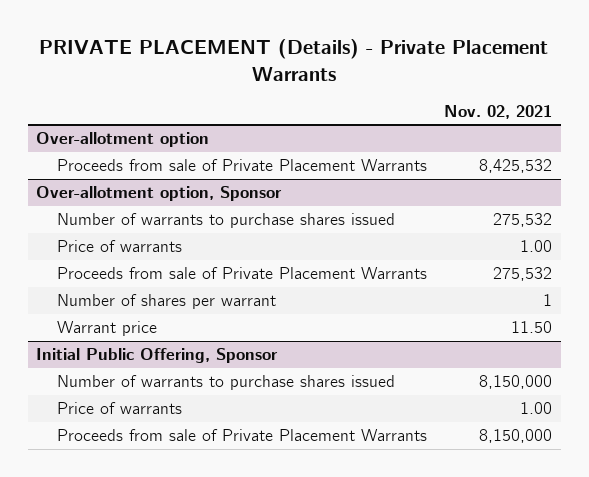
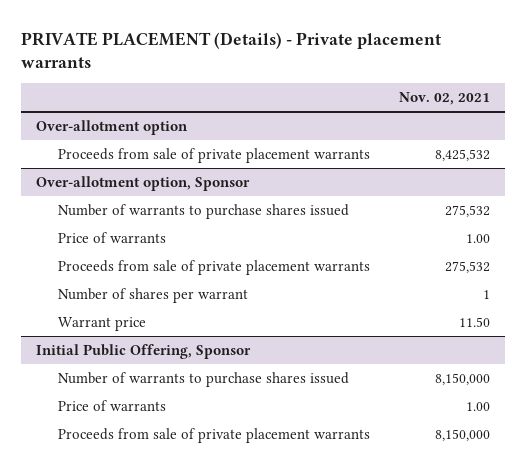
[39,39,549,81] PRIVATE PLACEMENT (Details) - Private Placement Warrants -> [21,31,442,69] PRIVATE PLACEMENT (Details) - Private placement warrants
[57,159,428,172] Proceeds from sale of Private Placement Warrants -> [58,148,371,164] Proceeds from sale of private placement warrants
[57,267,428,280] Proceeds from sale of Private Placement Warrants -> [58,260,371,276] Proceeds from sale of private placement warrants
[57,429,428,442] Proceeds from sale of Private Placement Warrants -> [58,428,371,444] Proceeds from sale of private placement warrants

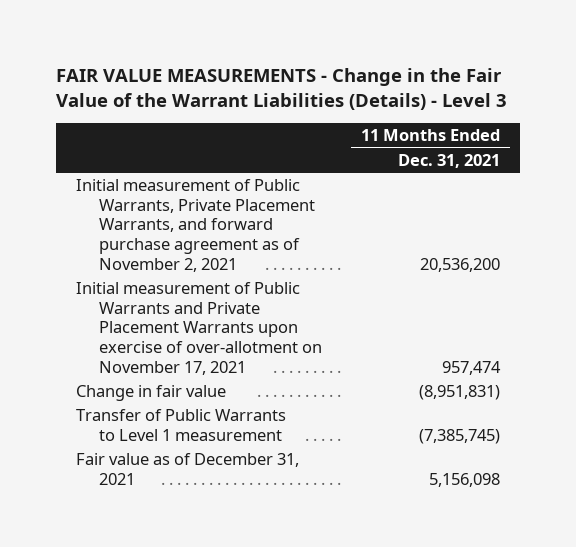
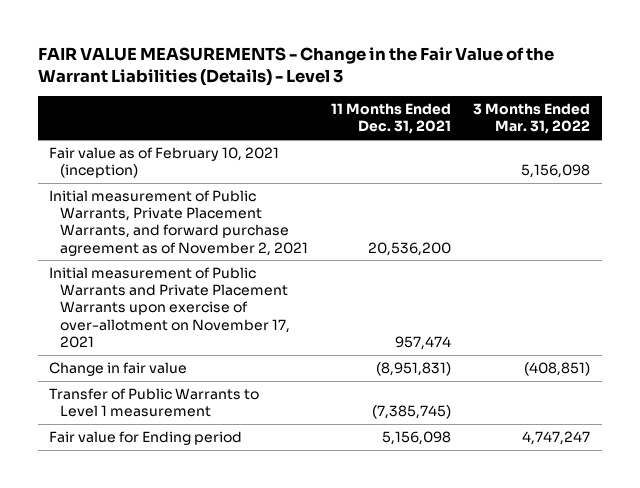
none -> [473,103,591,135] 3 Months Ended Mar. 31, 2022
none -> [49,147,280,179] Fair value as of February 10, 2021 (inception)
[76,453,300,485] Fair value as of December 31, 2021 -> [49,431,243,446] Fair value for Ending period

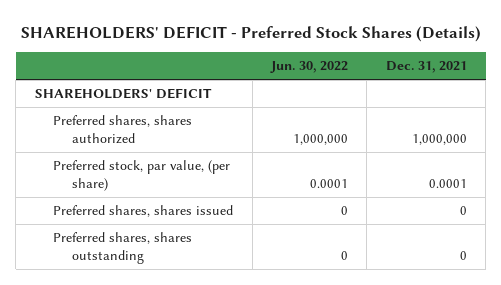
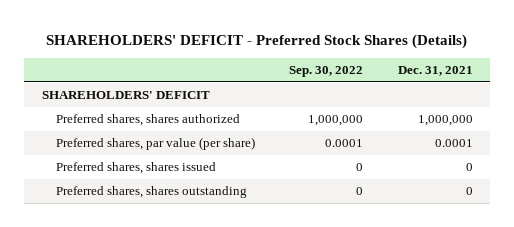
[270,61,349,74] Jun. 30, 2022 -> none
none -> [289,66,364,78] Sep. 30, 2022
[53,160,231,192] Preferred stock, par value, (per share) -> [55,137,255,151] Preferred shares, par value (per share)

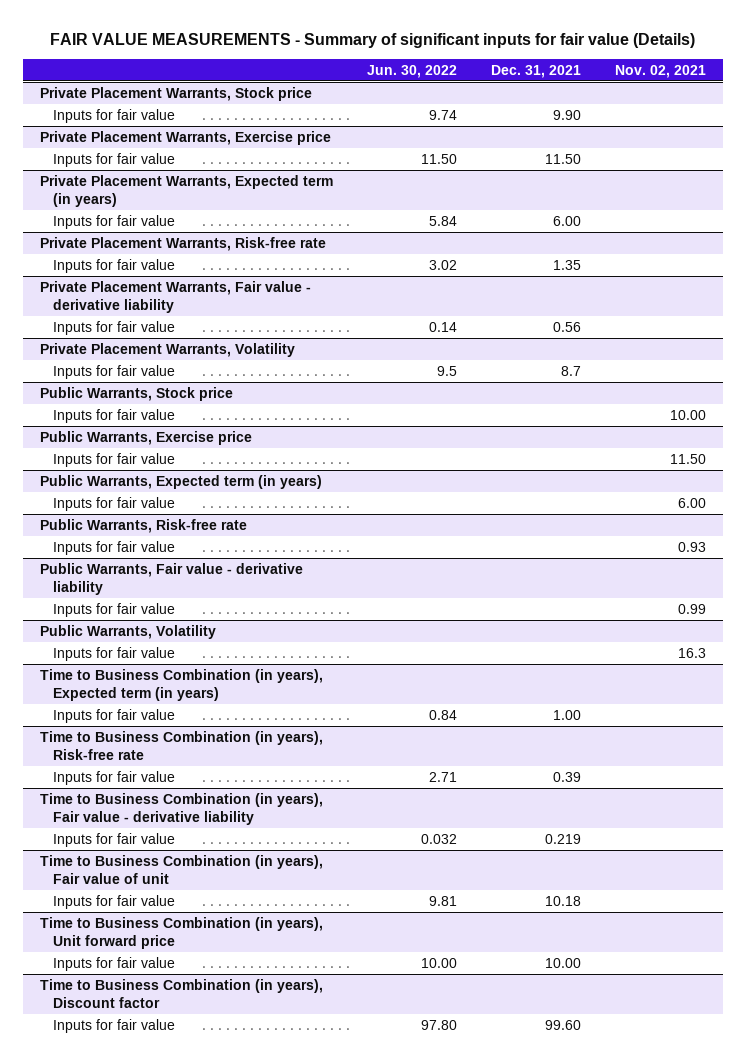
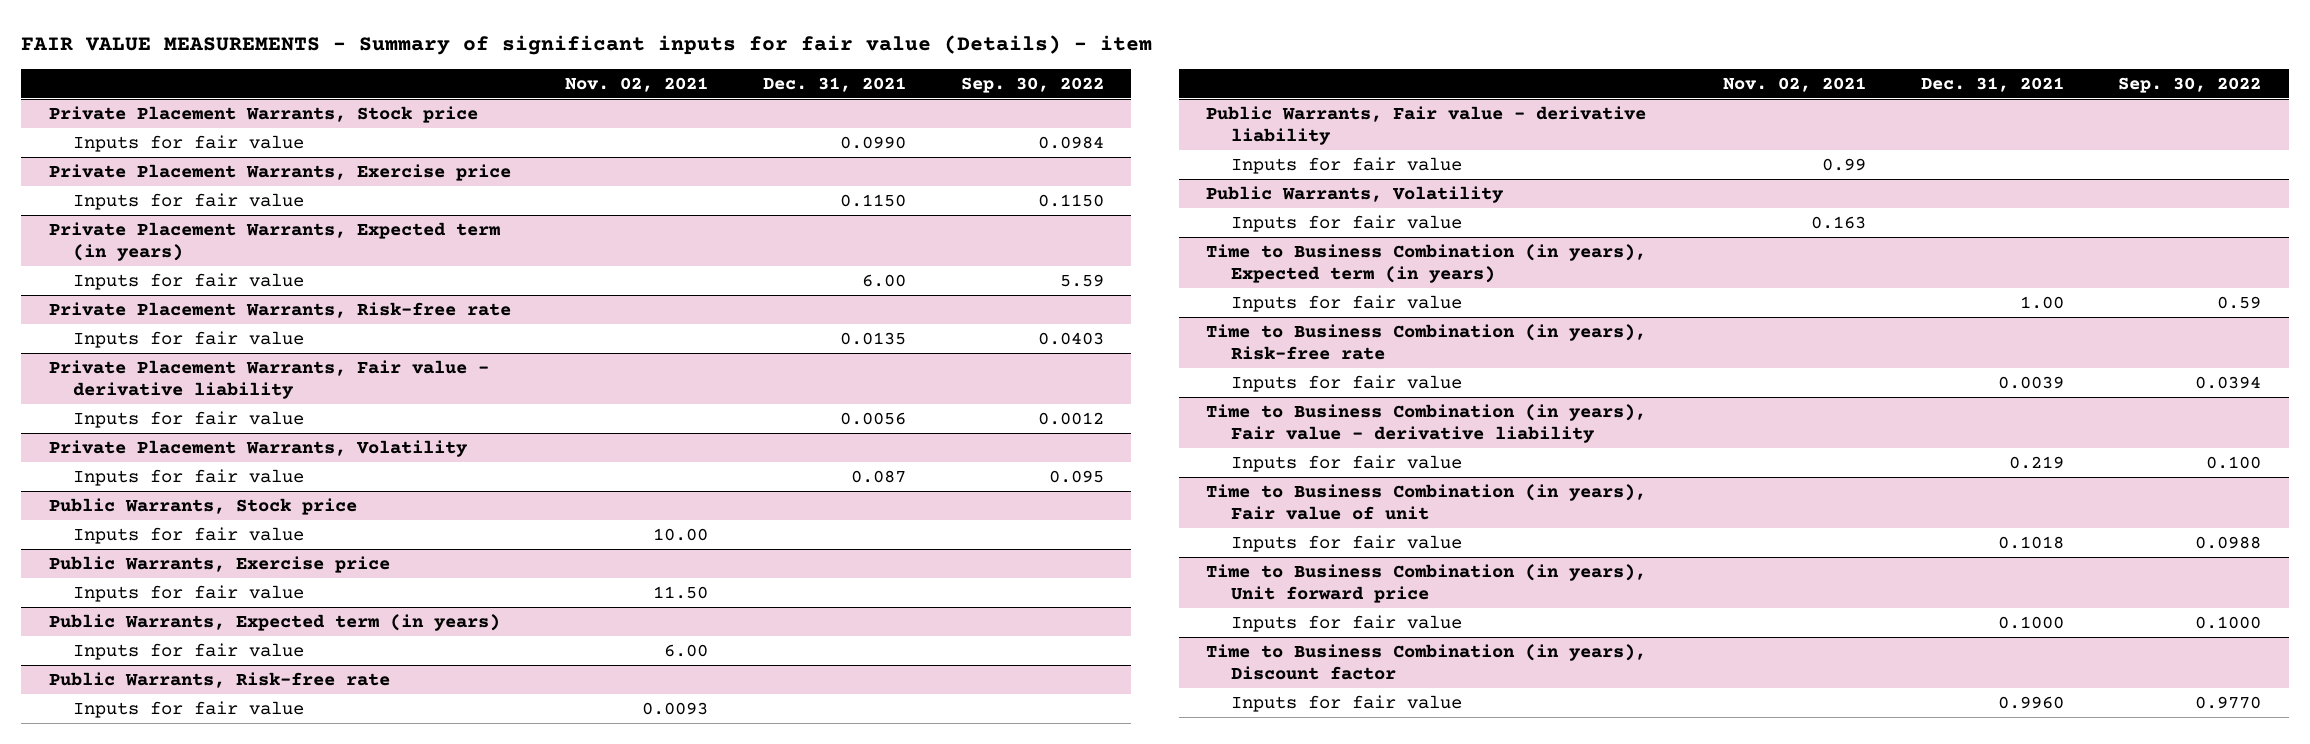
[50,32,696,48] FAIR VALUE MEASUREMENTS - Summary of significant inputs for fair value (Details) -> [21,35,1153,56] FAIR VALUE MEASUREMENTS - Summary of significant inputs for fair value (Details) - item
[367,64,458,78] Jun. 30, 2022 -> none
none -> [961,76,1105,93] Sep. 30, 2022
[553,109,582,120] 9.90 -> [840,135,907,149] 0.0990
[545,153,582,164] 11.50 -> [840,193,907,207] 0.1150
[553,259,582,270] 1.35 -> [840,331,907,345] 0.0135
[553,321,582,332] 0.56 -> [840,411,907,425] 0.0056
[561,365,582,376] 8.7 -> [851,469,907,483] 0.087
[678,541,707,552] 0.93 -> [642,701,709,715] 0.0093
[678,647,707,658] 16.3 -> [1810,215,1866,229] 0.163
[553,771,582,782] 0.39 -> [1997,375,2064,389] 0.0039
[545,895,582,906] 10.18 -> [1997,535,2064,549] 0.1018
[545,957,582,968] 10.00 -> [1997,615,2064,629] 0.1000
[545,1019,582,1030] 99.60 -> [1997,695,2064,709] 0.9960

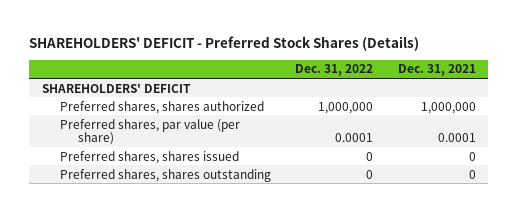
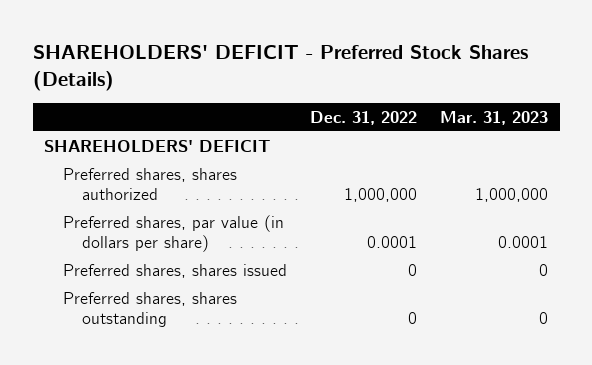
[397,64,476,77] Dec. 31, 2021 -> none
none -> [440,110,549,125] Mar. 31, 2023
[60,118,241,146] Preferred shares, par value (per share) -> [63,214,285,253] Preferred shares, par value (in dollars per share)

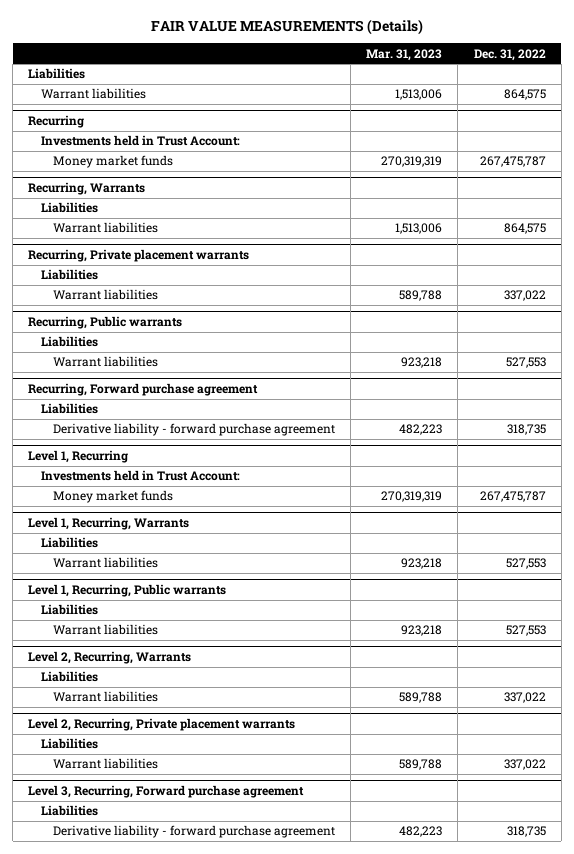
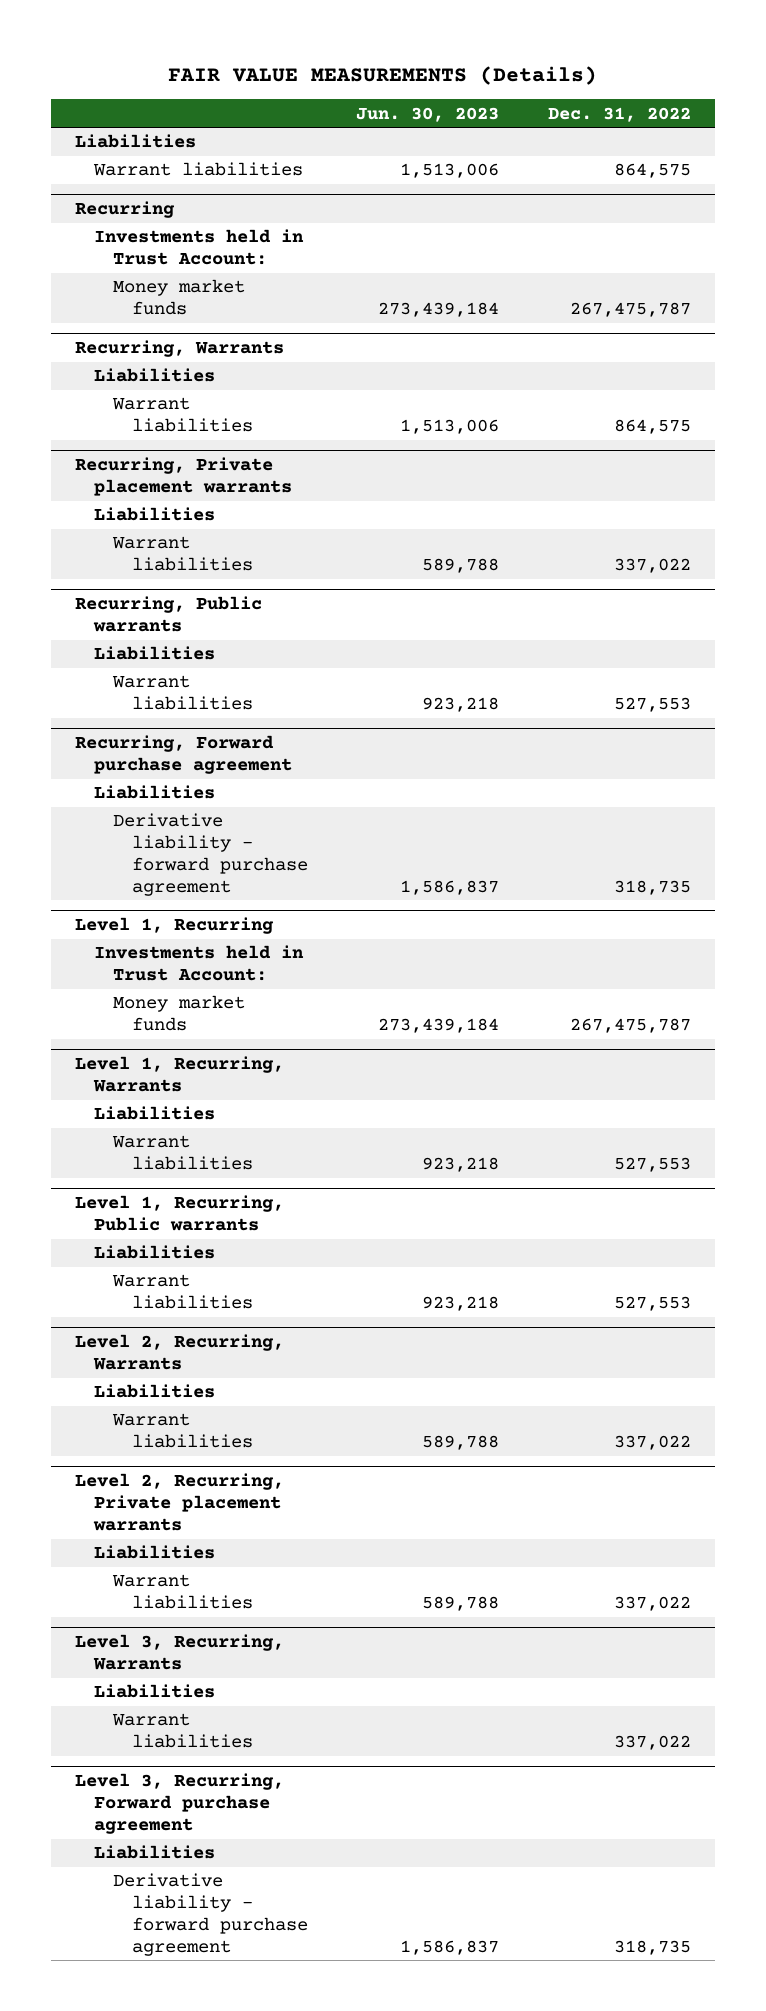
[366,48,443,61] Mar. 31, 2023 -> none
none -> [356,106,500,122] Jun. 30, 2023
none -> [75,1634,285,1671] Level 3, Recurring, Warrants
none -> [94,1684,216,1699] Liabilities
none -> [112,1713,254,1749] Warrant liabilities

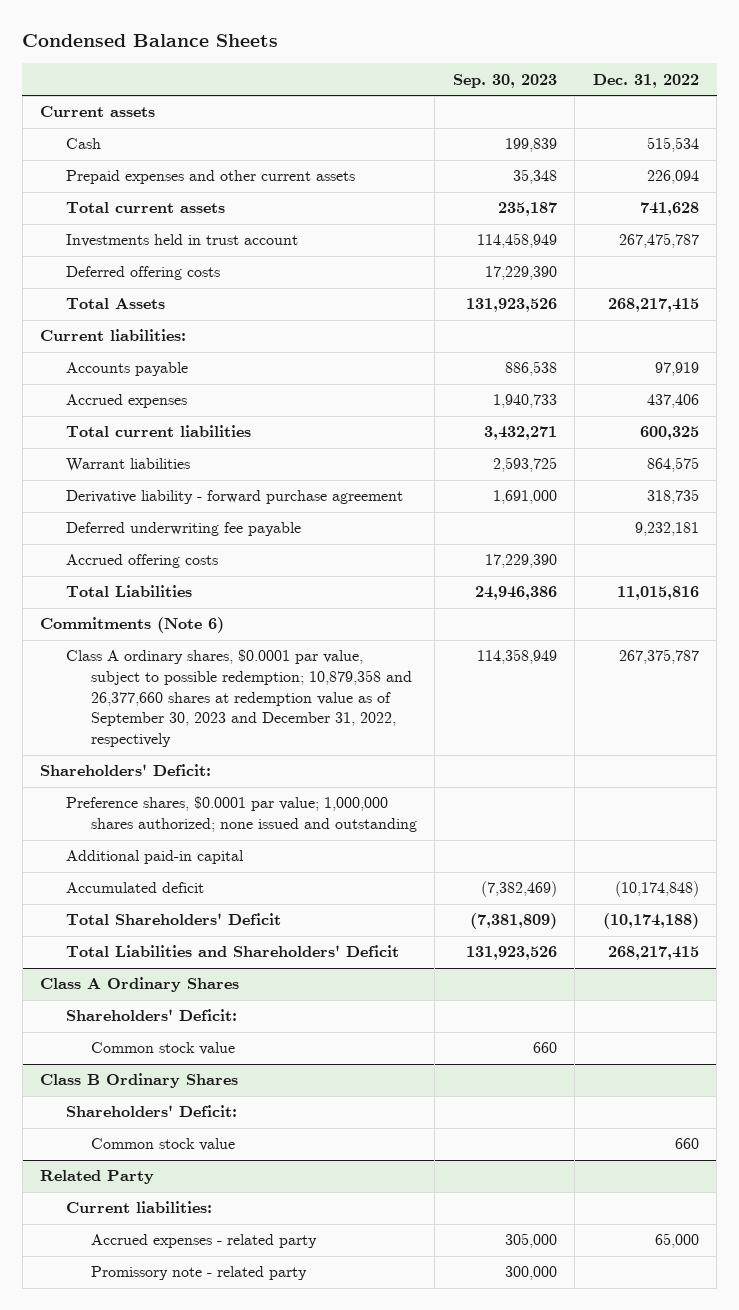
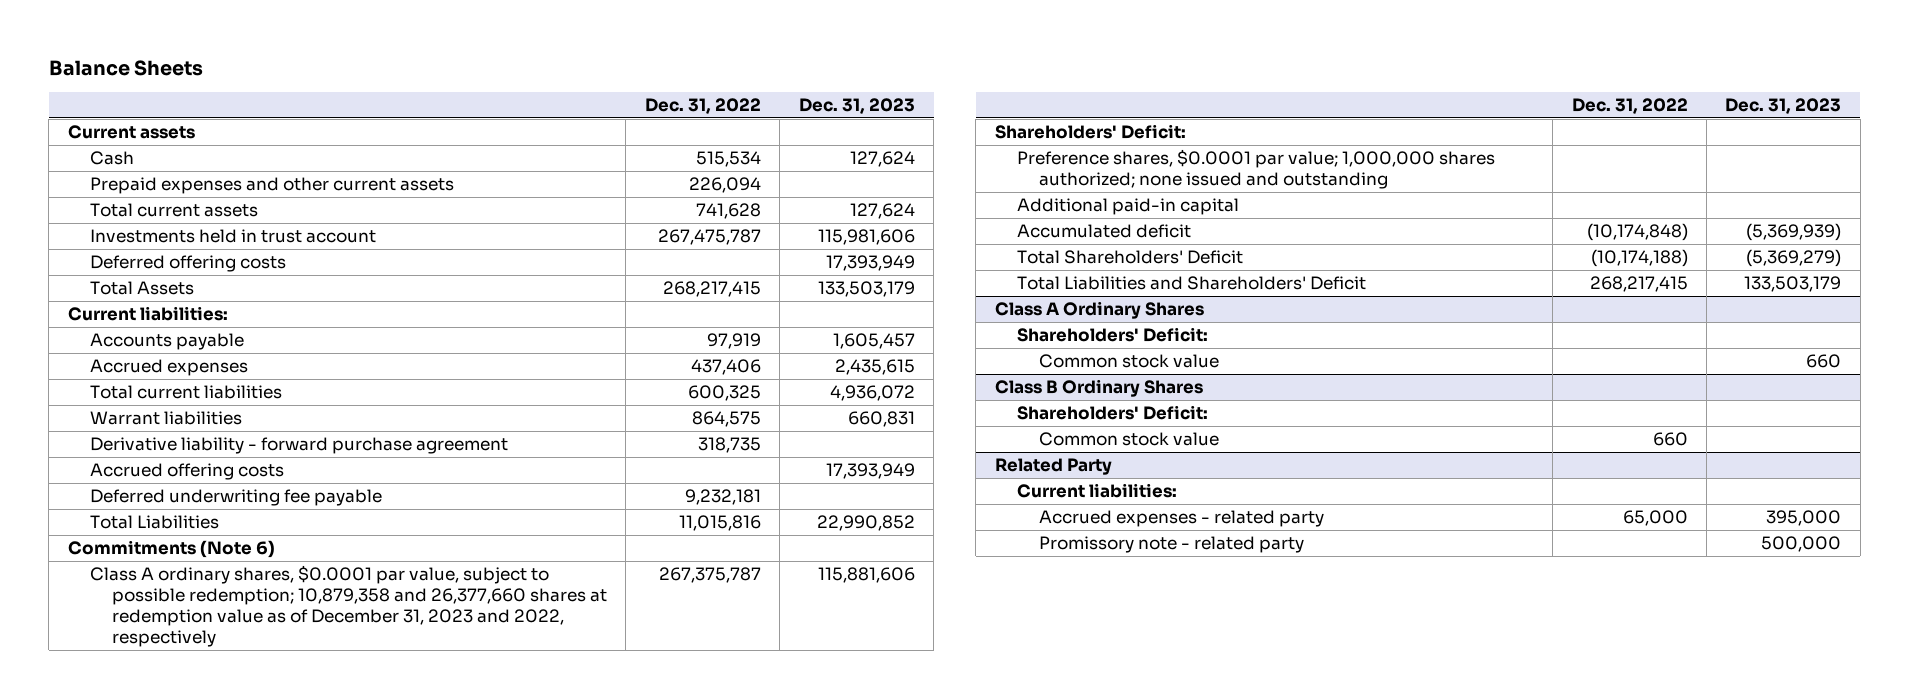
[22,34,279,48] Condensed Balance Sheets -> [48,60,203,77] Balance Sheets
[452,73,557,88] Sep. 30, 2023 -> none
none -> [798,98,915,115] Dec. 31, 2023
[65,522,301,537] Deferred underwriting fee payable -> [89,489,382,507] Deferred underwriting fee payable
[65,649,412,748] Class A ordinary shares, $0.0001 par value, subject to possible redemption; 10,879,358 and 26,377,660 shares at redemption value as of September 30, 2023 and December 31, 2022, respectively -> [89,565,607,647] Class A ordinary shares, $0.0001 par value, subject to possible redemption; 10,879,358 and 26,377,660 shares at redemption value as of December 31, 2023 and 2022, respectively

